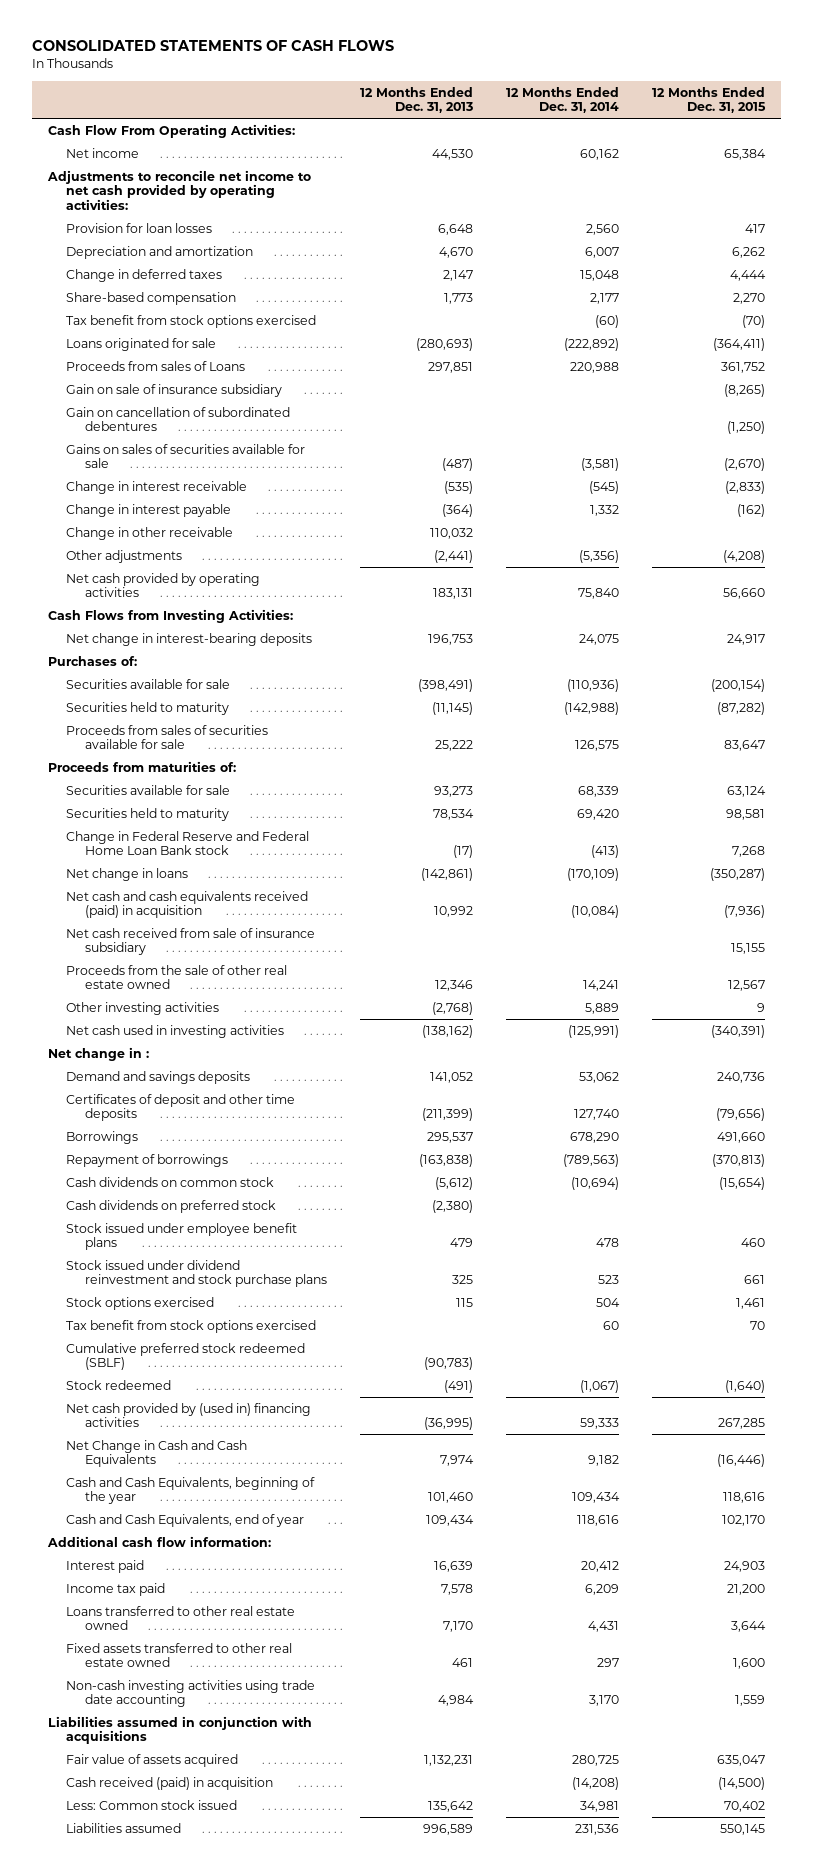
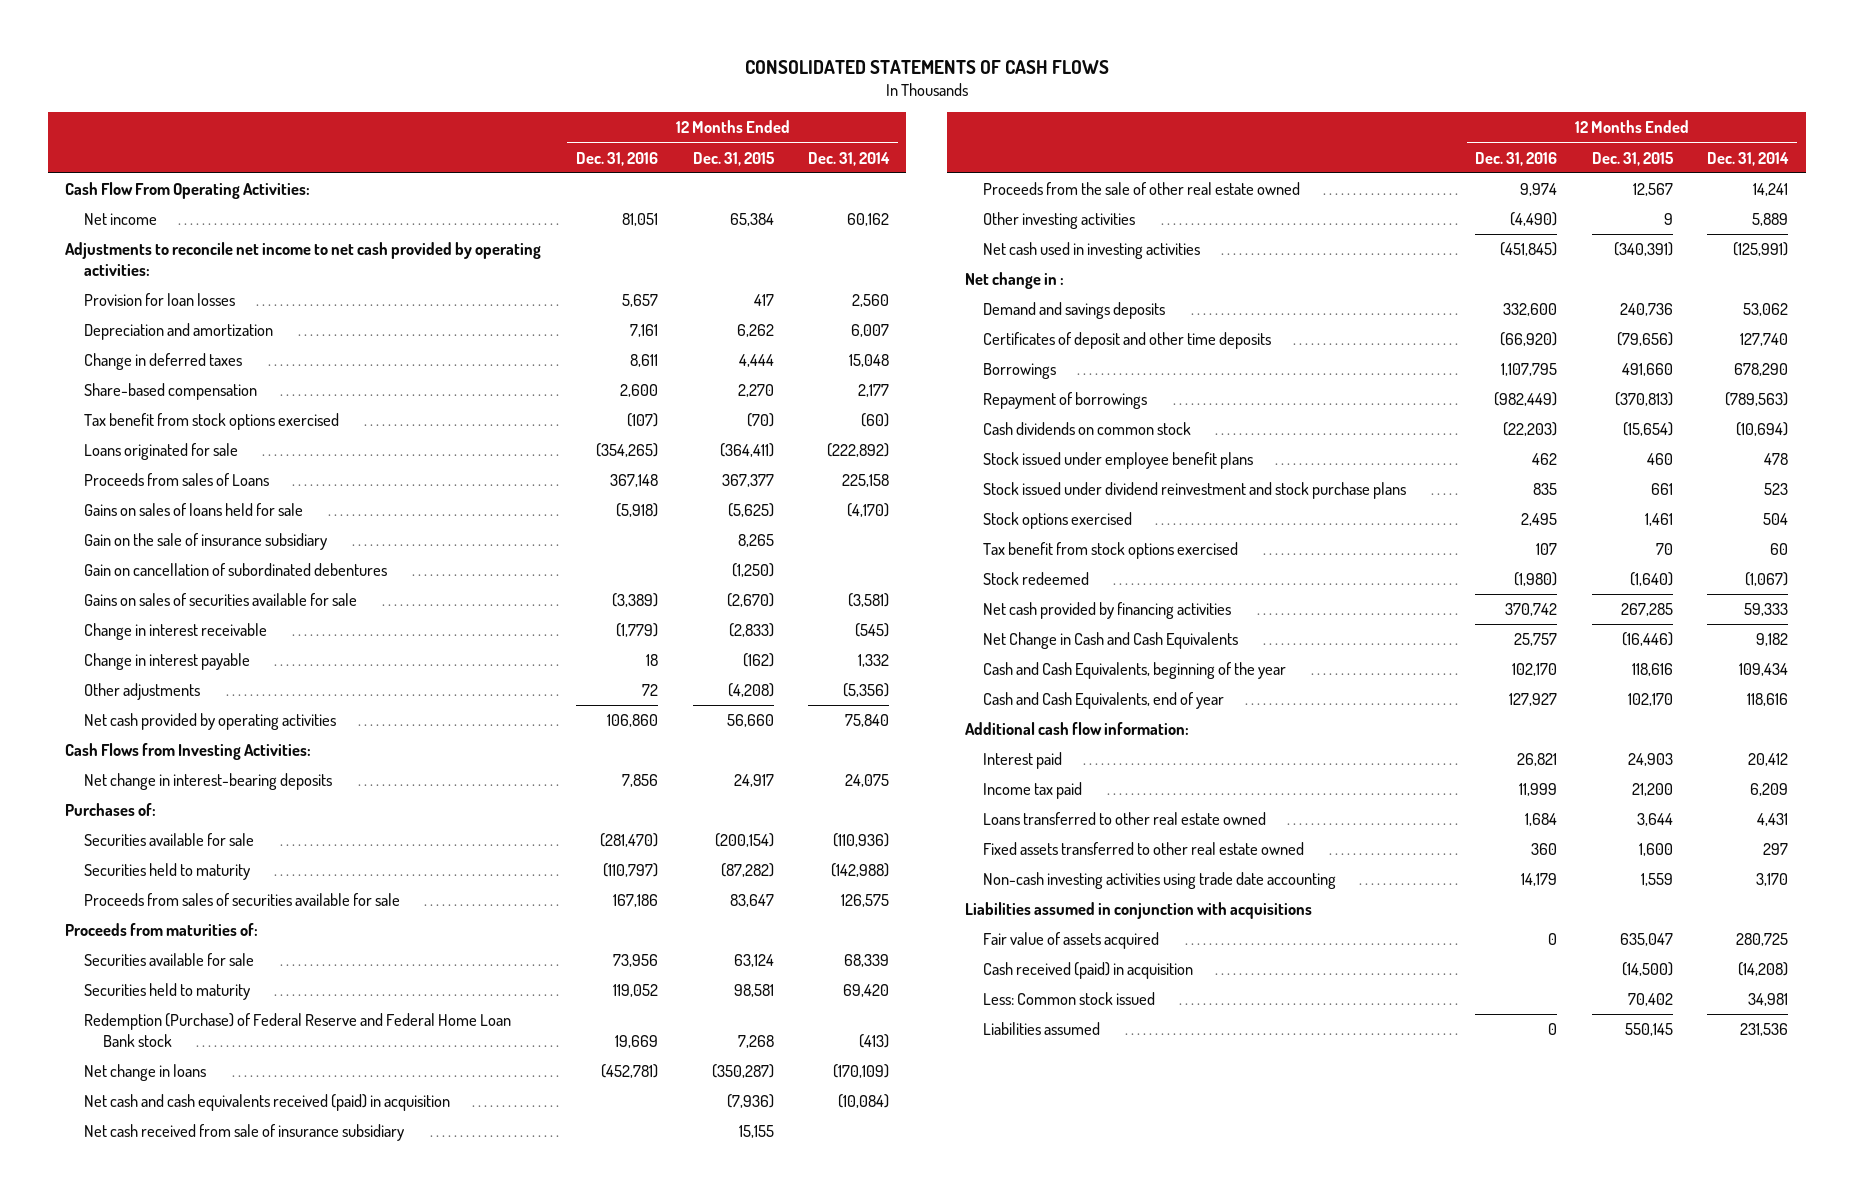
[359,86,473,114] 12 Months Ended Dec. 31, 2013 -> none
none -> [575,151,658,166] Dec. 31, 2016
[569,361,619,373] 220,988 -> [842,474,890,488] 225,158
[720,361,765,373] 361,752 -> [721,474,774,488] 367,377
none -> [83,503,303,517] Gains on sales of loans held for sale
[66,383,283,397] Gain on sale of insurance subsidiary -> [83,533,327,551] Gain on the sale of insurance subsidiary
[723,383,765,397] (8,265) -> [737,534,774,548] 8,265
[66,526,234,540] Change in other receivable -> none
[66,830,310,856] Change in Federal Reserve and Federal Home Loan Bank stock -> [83,1013,511,1048] Redemption (Purchase) of Federal Reserve and Federal Home Loan Bank stock
[66,1199,277,1213] Cash dividends on preferred stock -> none
[66,1342,306,1371] Cumulative preferred stock redeemed (SBLF) -> none
[66,1402,312,1428] Net cash provided by (used in) financing activities -> [983,602,1232,620] Net cash provided by financing activities

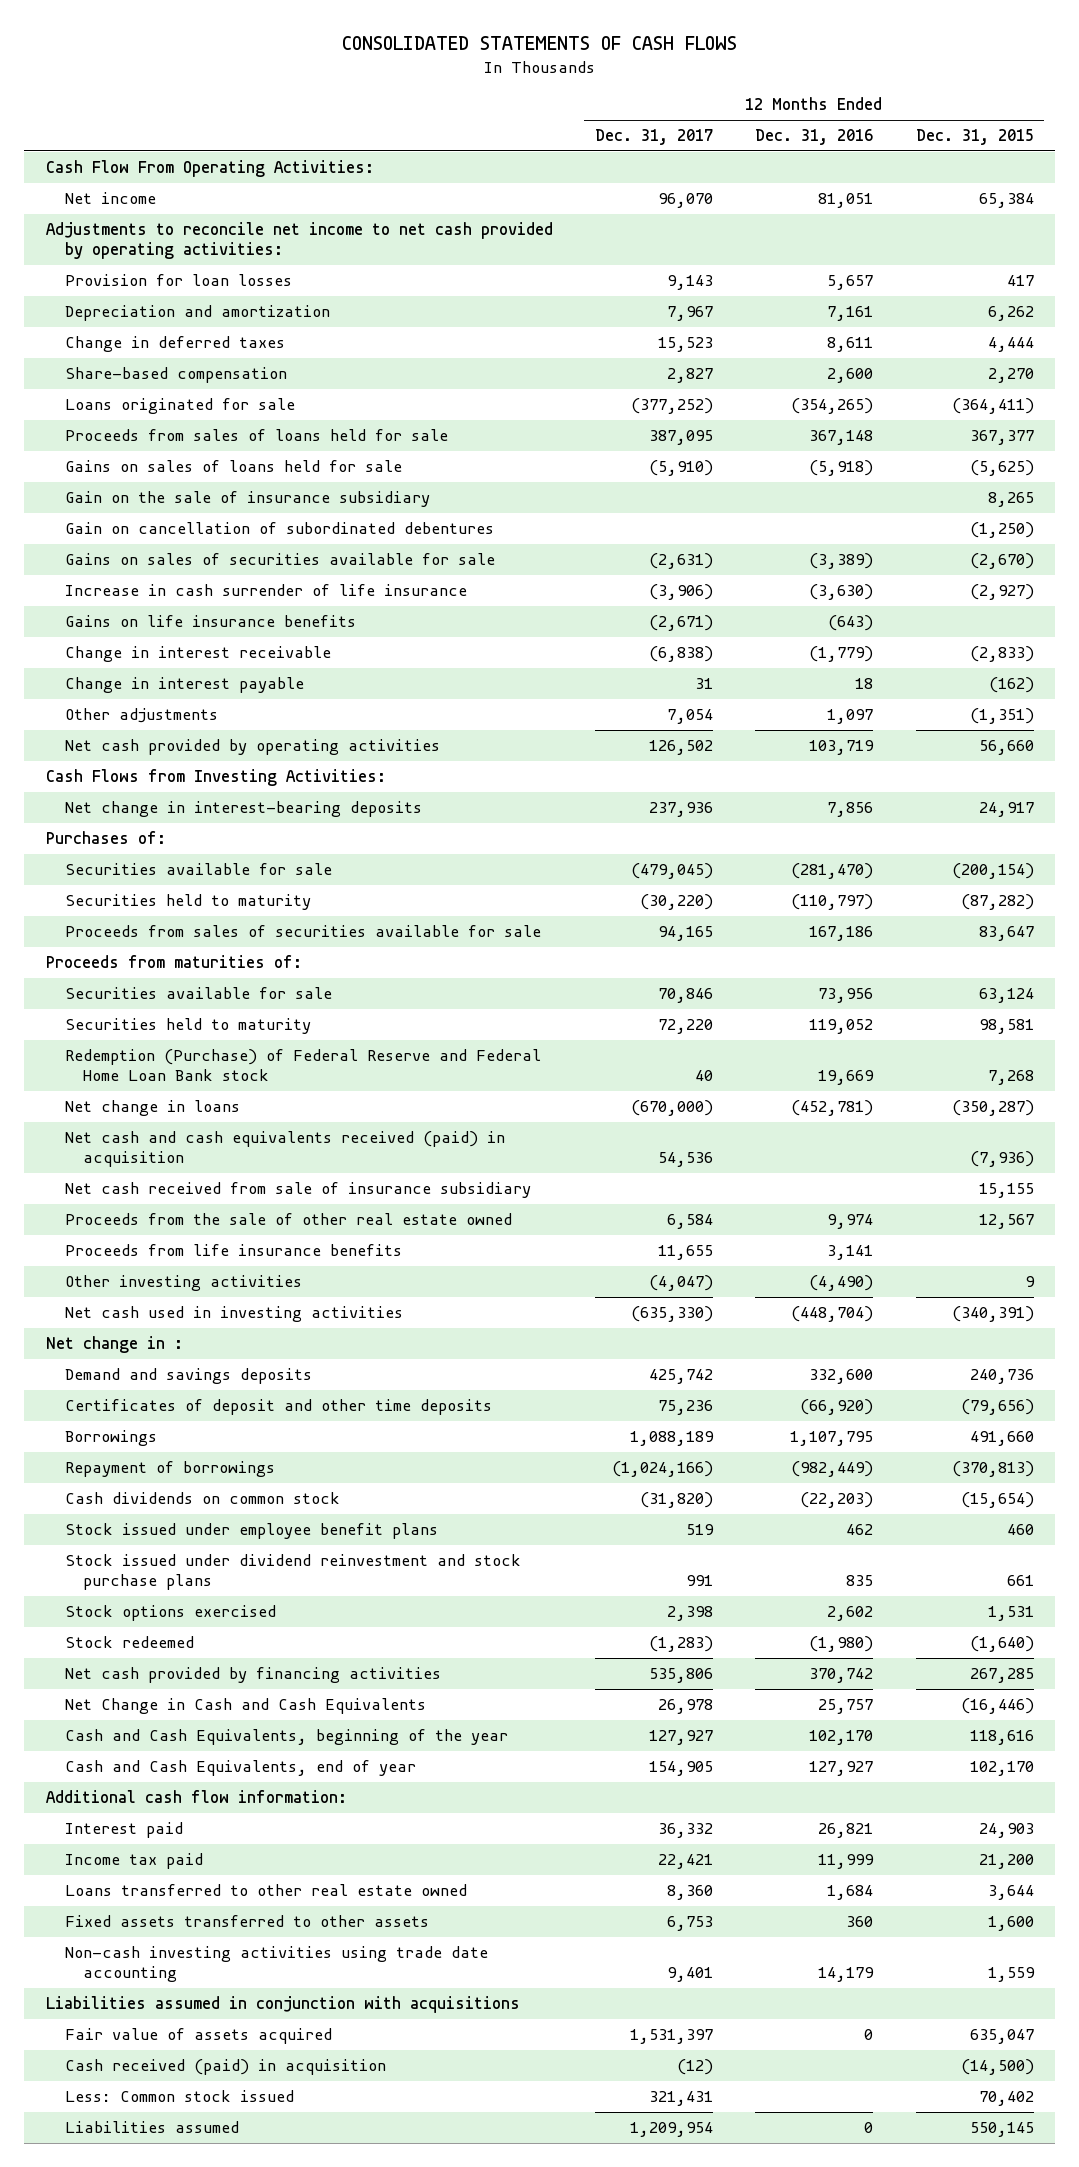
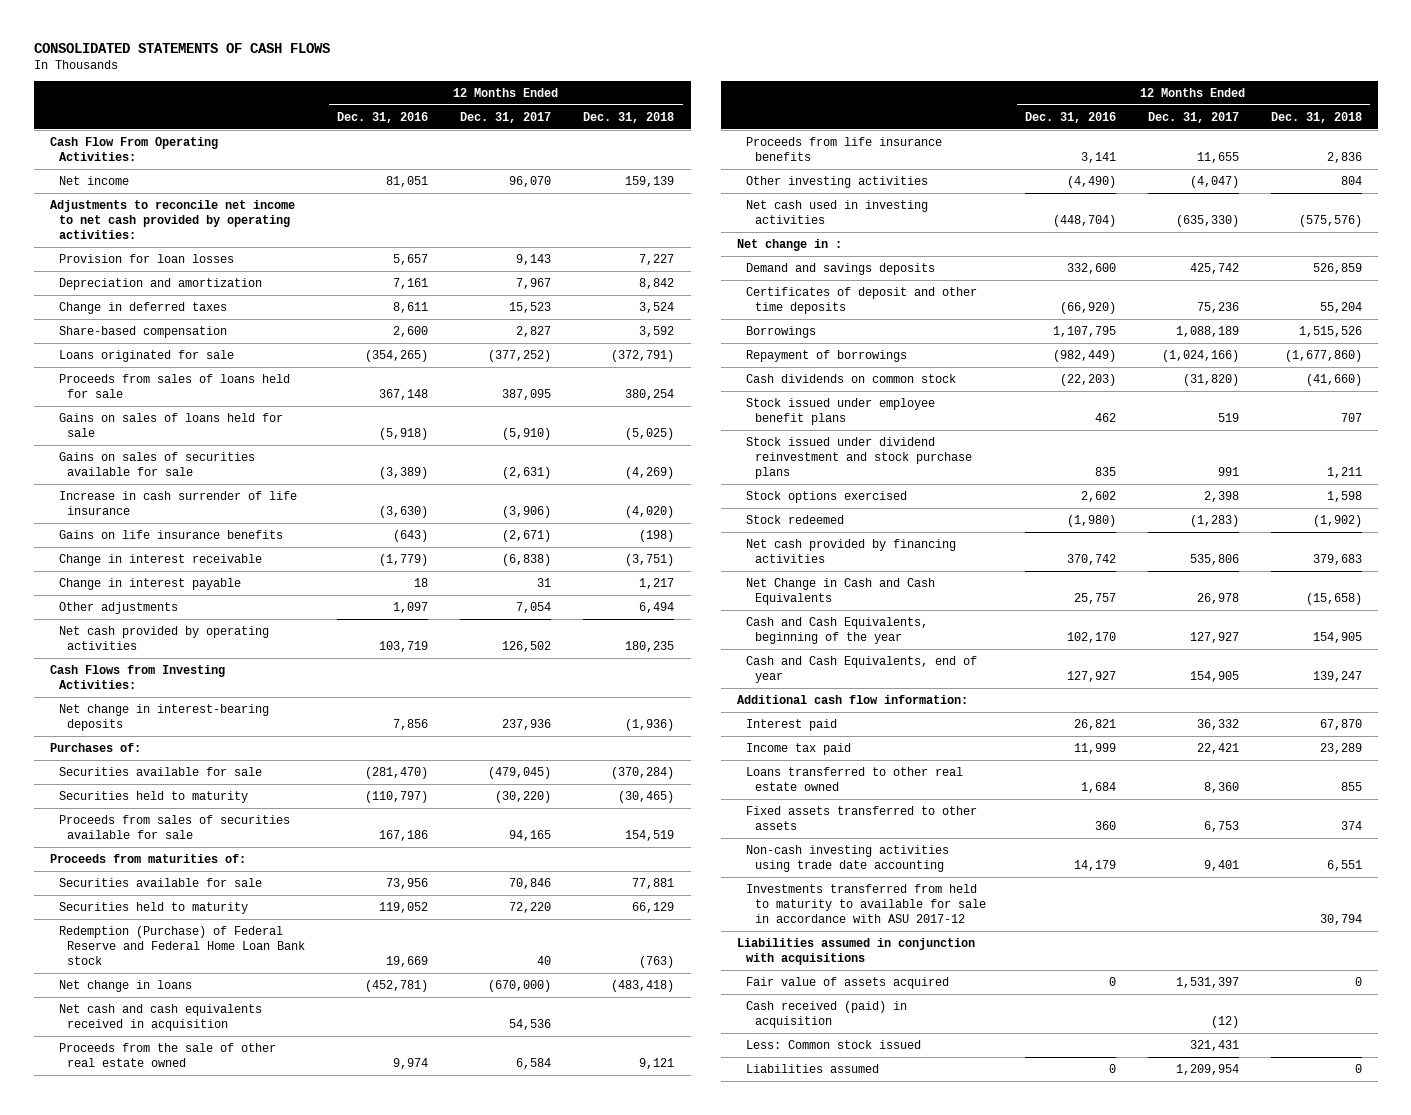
[915,129,1034,146] Dec. 31, 2015 -> none
none -> [583,111,675,123] Dec. 31, 2018
[64,491,430,508] Gain on the sale of insurance subsidiary -> none
[64,522,494,535] Gain on cancellation of subordinated debentures -> none
[64,1182,531,1199] Net cash received from sale of insurance subsidiary -> none
[64,1131,505,1168] Net cash and cash equivalents received (paid) in acquisition -> [58,1003,262,1032] Net cash and cash equivalents received in acquisition
none -> [745,883,986,924] Investments transferred from held to maturity to available for sale in accordance with ASU 2017-12

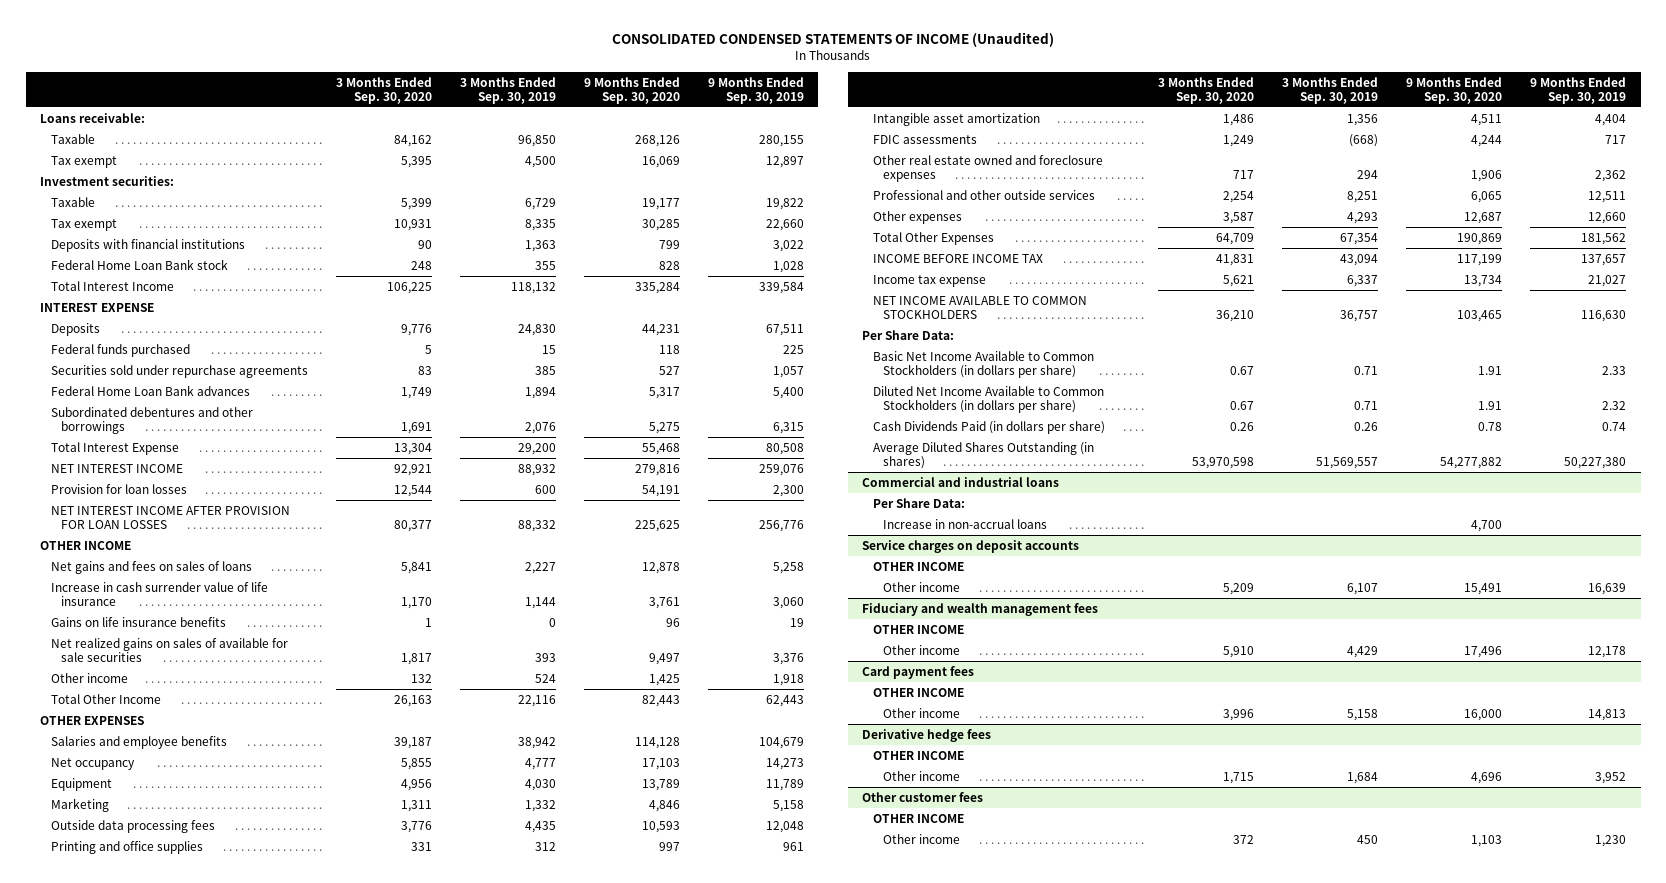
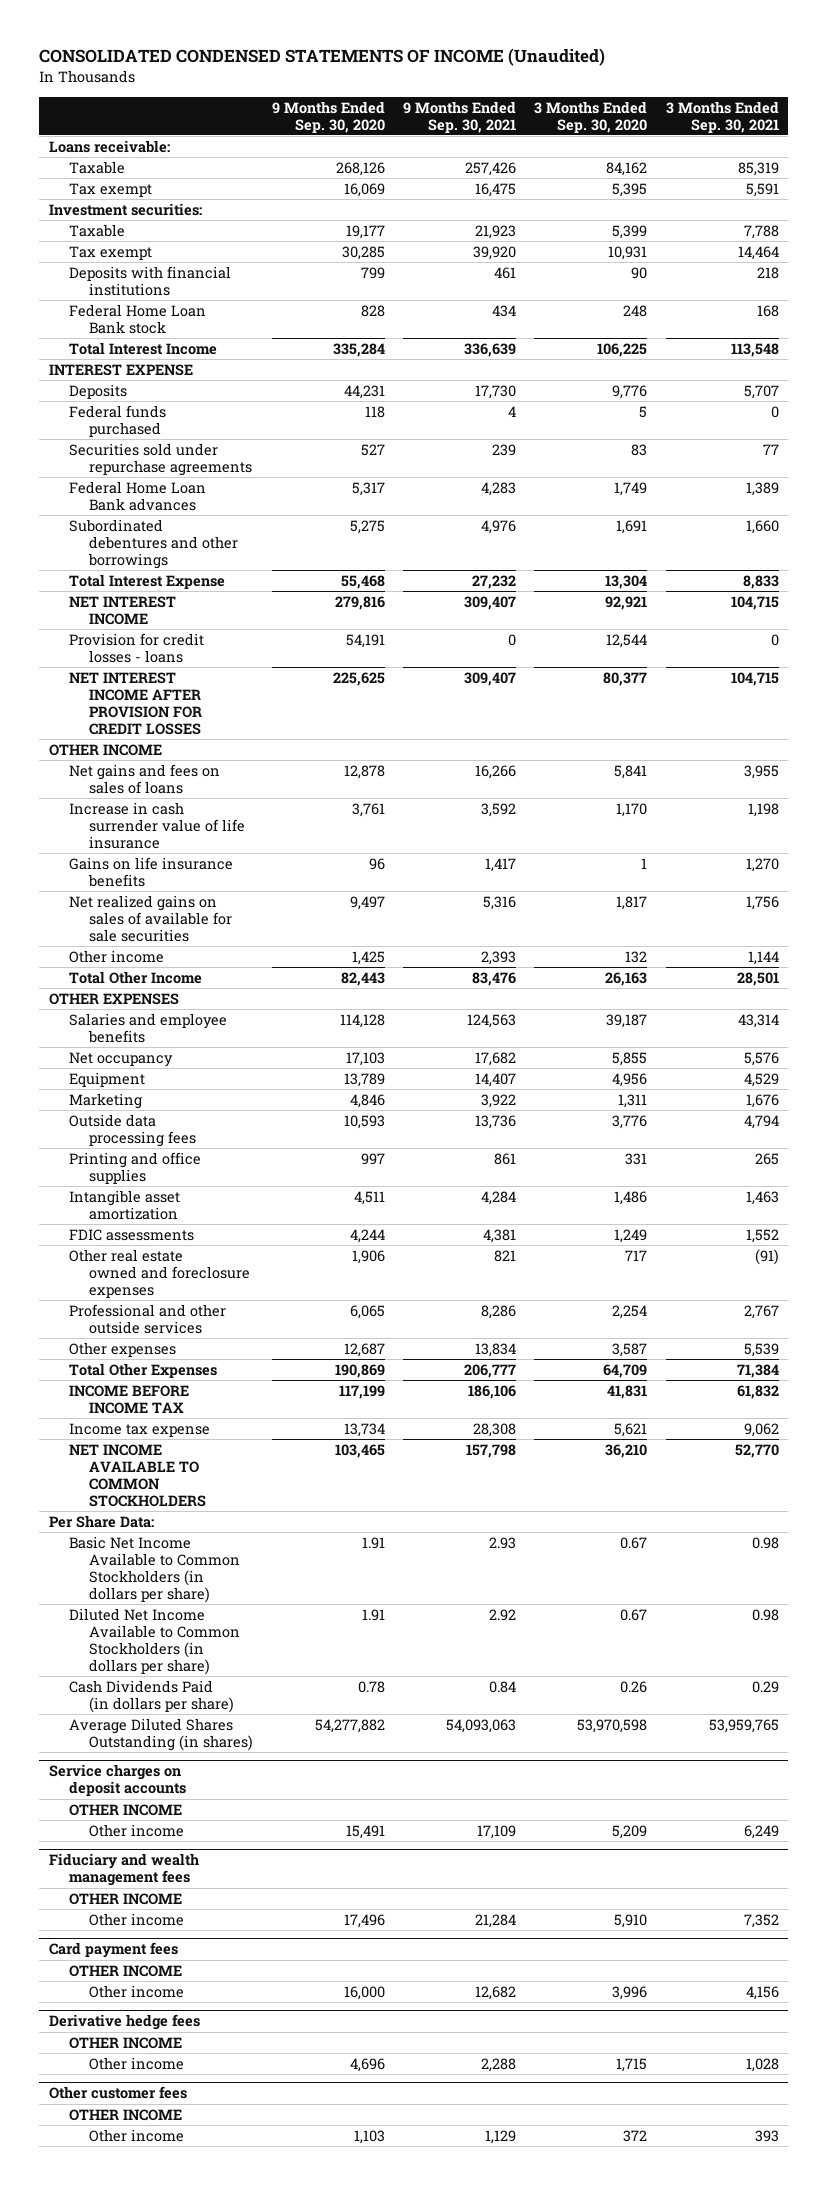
[460,76,557,104] 3 Months Ended Sep. 30, 2019 -> none
[708,76,805,104] 9 Months Ended Sep. 30, 2019 -> none
none -> [402,100,516,133] 9 Months Ended Sep. 30, 2021
none -> [665,100,779,133] 3 Months Ended Sep. 30, 2021
[50,483,187,494] Provision for loan losses -> [68,632,204,663] Provision for credit losses - loans
[50,505,290,529] NET INTEREST INCOME AFTER PROVISION FOR LOAN LOSSES -> [68,671,203,735] NET INTEREST INCOME AFTER PROVISION FOR CREDIT LOSSES
[862,476,1060,487] Commercial and industrial loans -> none
[872,497,965,508] Per Share Data: -> none
[883,518,1048,529] Increase in non-accrual loans -> none

